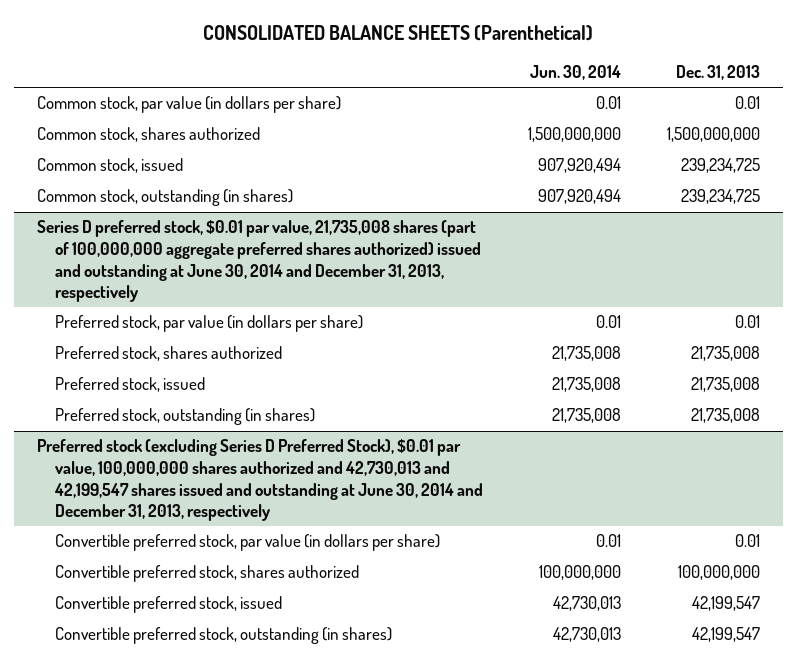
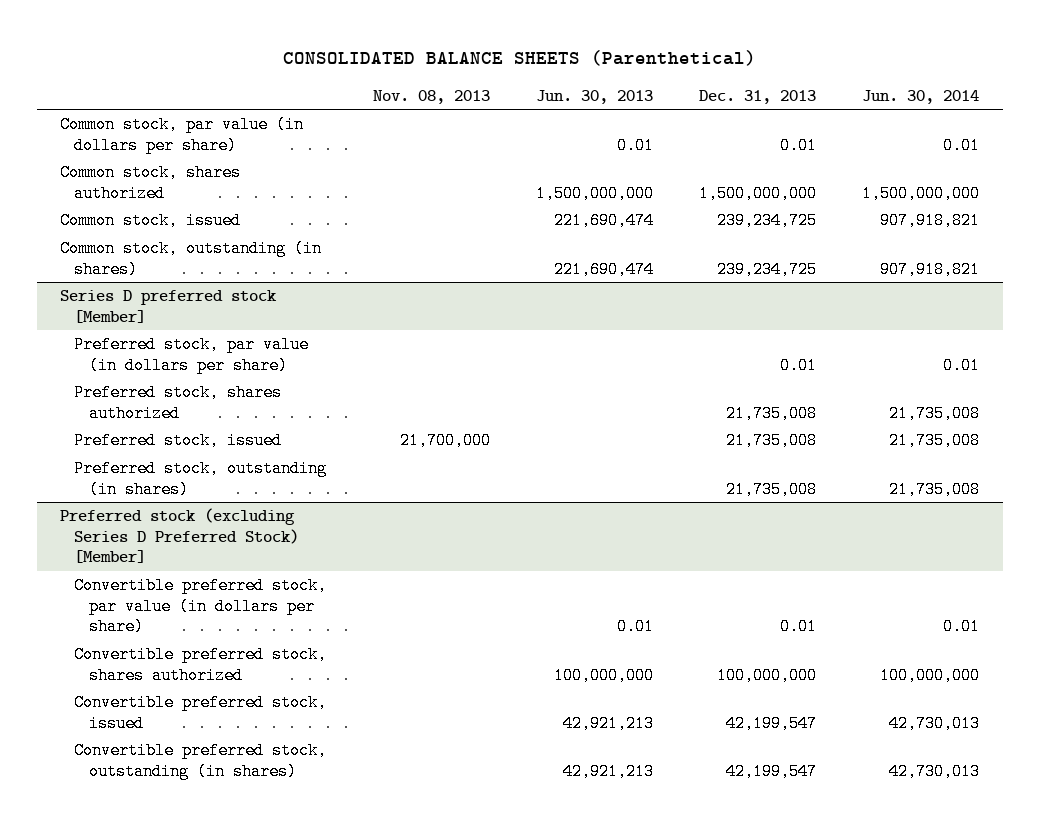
none -> [372,89,490,104] Nov. 08, 2013
none -> [535,89,653,104] Jun. 30, 2013
[36,220,481,303] Series D preferred stock, $0.01 par value, 21,735,008 shares (part of 100,000,000 aggregate preferred shares authorized) issued and outstanding at June 30, 2014 and December 31, 2013, respectively -> none
[538,158,622,174] 907,920,494 -> [880,212,981,230] 907,918,821
[538,189,622,205] 907,920,494 -> [880,260,981,278] 907,918,821
none -> [59,290,277,323] Series D preferred stock [Member]
[36,439,483,522] Preferred stock (excluding Series D Preferred Stock), $0.01 par value, 100,000,000 shares authorized and 42,730,013 and 42,199,547 shares issued and outstanding at June 30, 2014 and December 31, 2013, respectively -> none
none -> [59,508,300,564] Preferred stock (excluding Series D Preferred Stock) [Member]

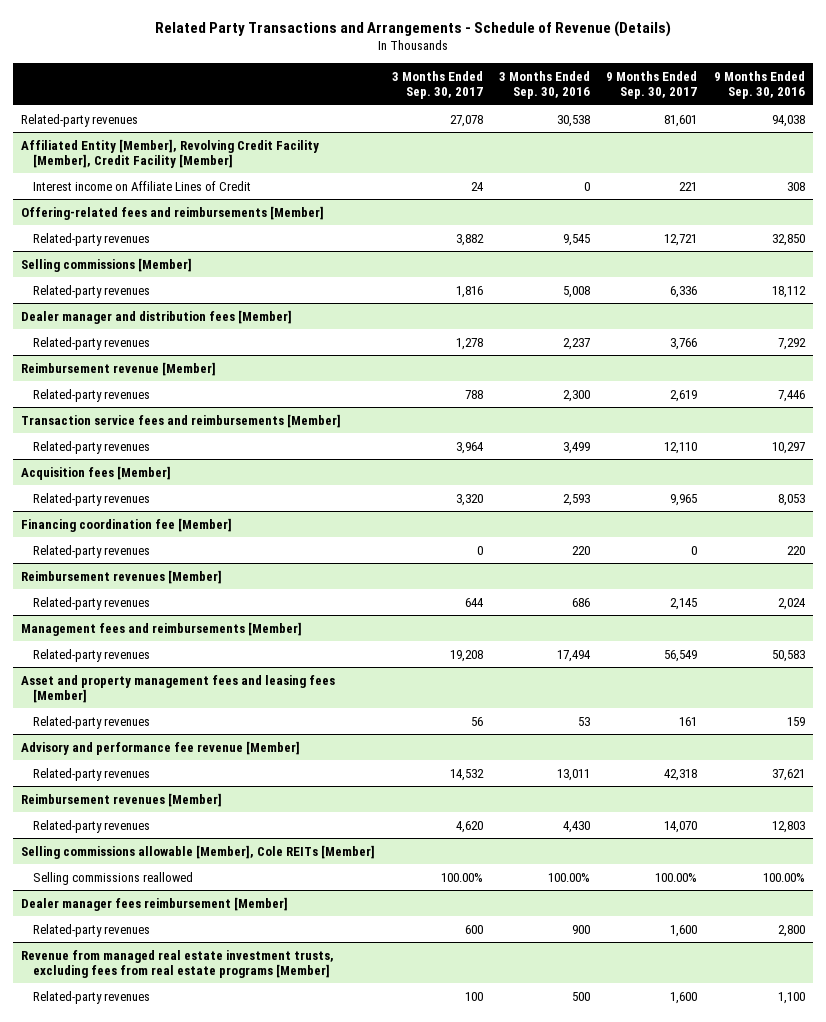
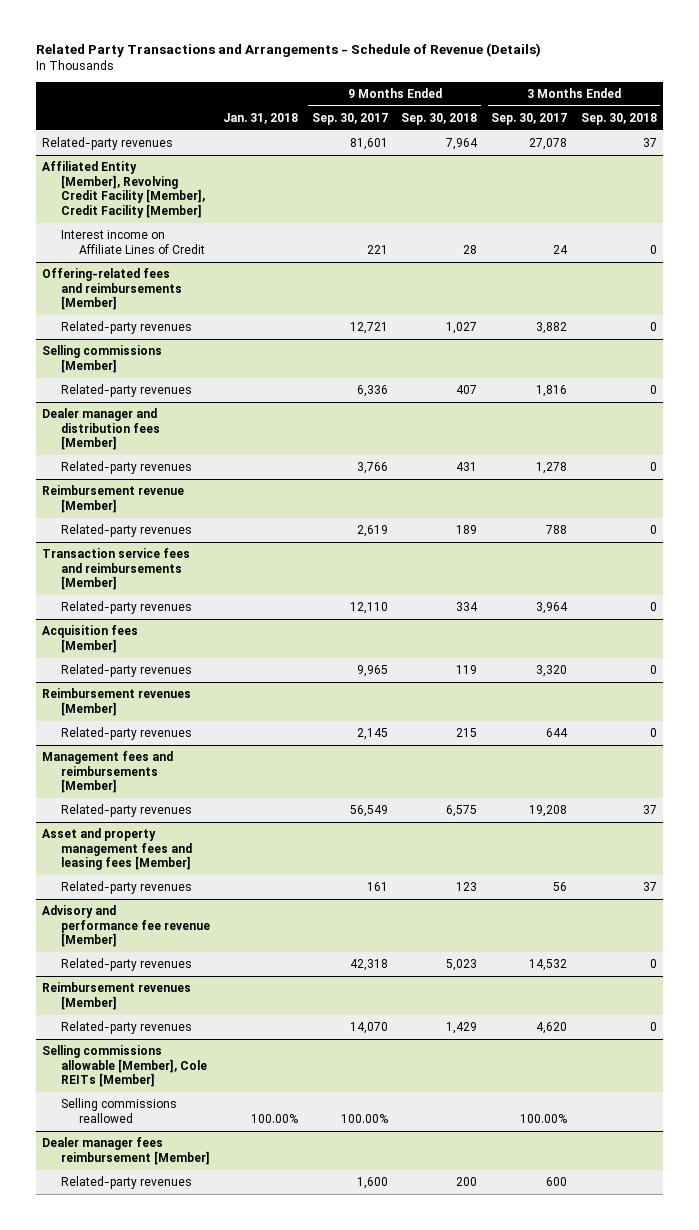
[498,70,590,100] 3 Months Ended Sep. 30, 2016 -> none
[713,70,805,100] 9 Months Ended Sep. 30, 2016 -> none
none -> [223,112,299,124] Jan. 31, 2018
none -> [401,112,478,125] Sep. 30, 2018
none -> [580,112,657,125] Sep. 30, 2018
[21,517,233,532] Financing coordination fee [Member] -> none
[33,544,151,558] Related-party revenues -> none
[21,949,335,979] Revenue from managed real estate investment trusts, excluding fees from real estate programs [Member] -> none
[33,990,151,1004] Related-party revenues -> none

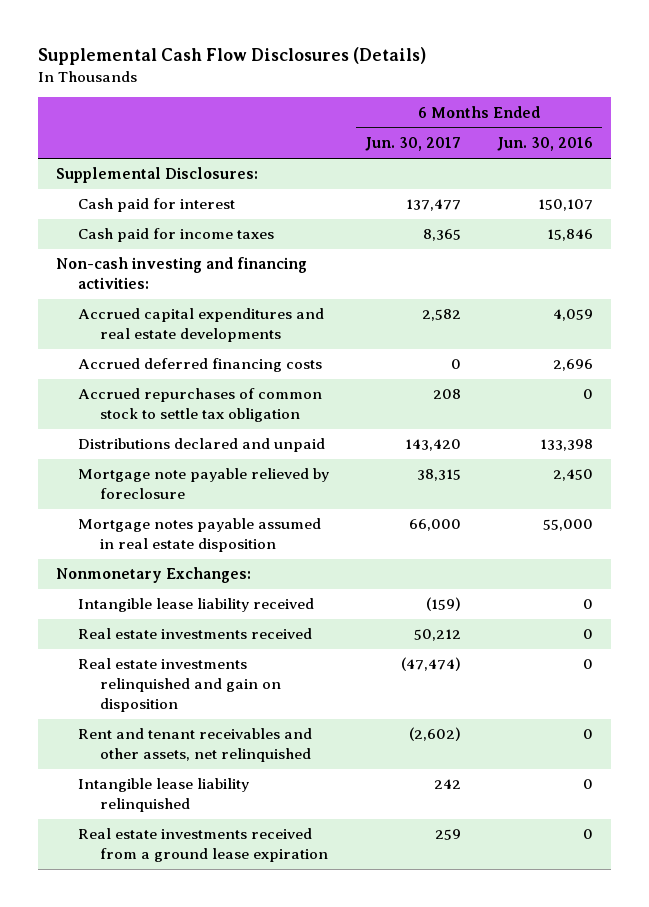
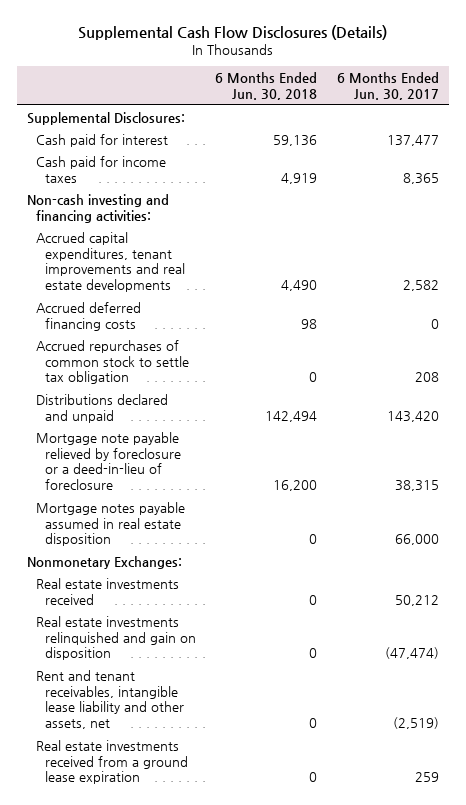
[497,137,594,152] Jun. 30, 2016 -> none
none -> [215,71,318,100] 6 Months Ended Jun. 30, 2018
[77,308,324,343] Accrued capital expenditures and real estate developments -> [35,231,185,293] Accrued capital expenditures, tenant improvements and real estate developments
[77,468,329,500] Mortgage note payable relieved by foreclosure -> [35,431,181,491] Mortgage note payable relieved by foreclosure or a deed-in-lieu of foreclosure
[77,598,314,613] Intangible lease liability received -> none
[77,778,249,813] Intangible lease liability relinquished -> none
[77,728,312,763] Rent and tenant receivables and other assets, net relinquished -> [35,669,184,730] Rent and tenant receivables, intangible lease liability and other assets, net
[408,727,461,742] (2,602) -> [392,717,439,730] (2,519)

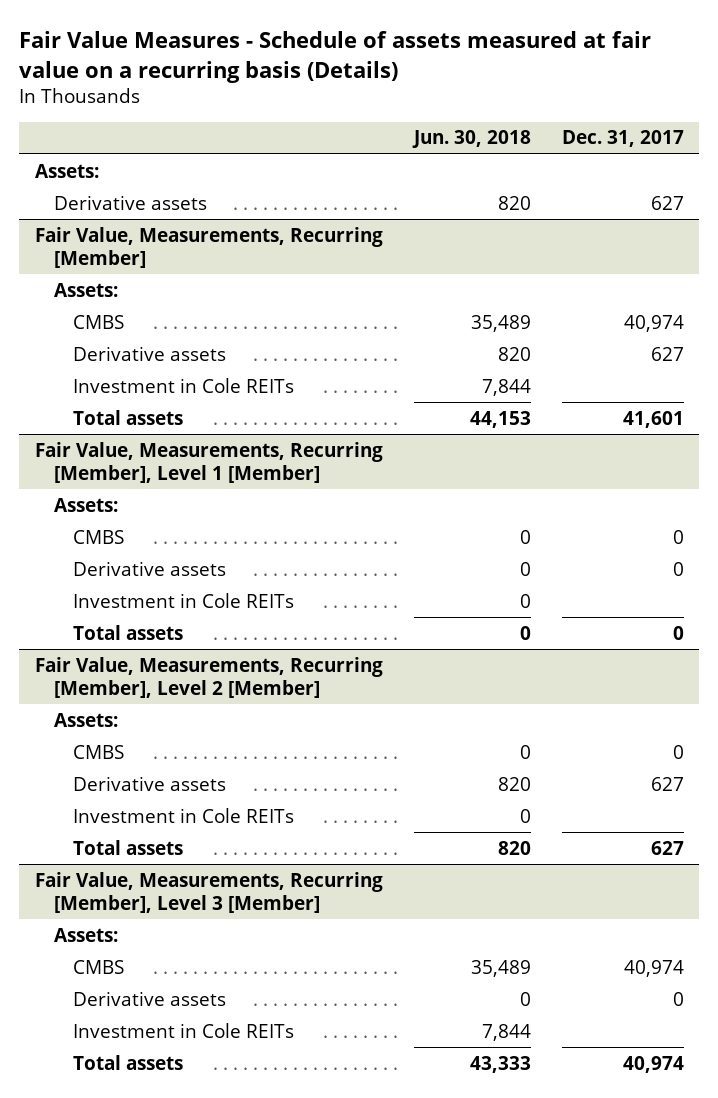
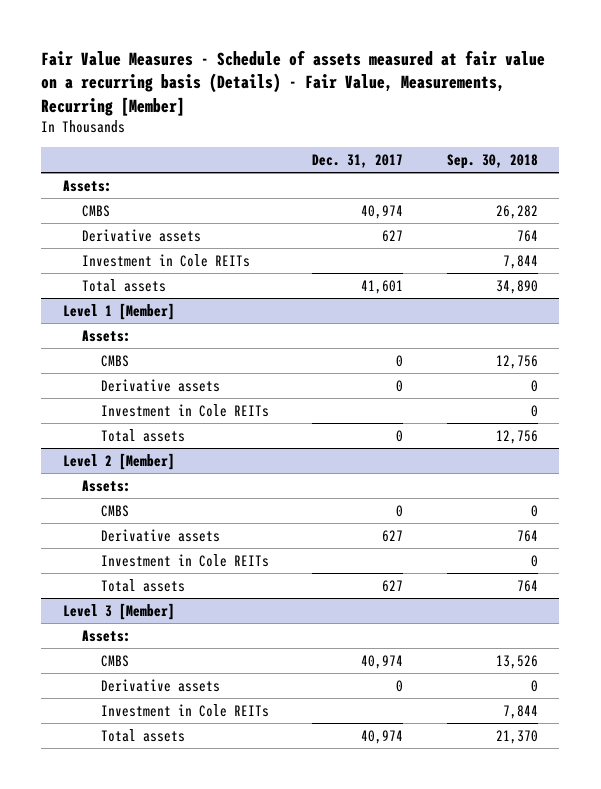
[19,31,652,83] Fair Value Measures - Schedule of assets measured at fair value on a recurring basis (Details) -> [41,49,546,116] Fair Value Measures - Schedule of assets measured at fair value on a recurring basis (Details) - Fair Value, Measurements, Recurring [Member]
[411,130,531,149] Jun. 30, 2018 -> none
none -> [446,154,538,170] Sep. 30, 2018
[54,194,208,210] Derivative assets -> none
[34,226,383,268] Fair Value, Measurements, Recurring [Member] -> none
[54,282,119,297] Assets: -> none
[34,441,383,483] Fair Value, Measurements, Recurring [Member], Level 1 [Member] -> none
none -> [63,302,176,320] Level 1 [Member]
[34,656,383,698] Fair Value, Measurements, Recurring [Member], Level 2 [Member] -> none
none -> [63,452,176,470] Level 2 [Member]
[34,871,383,913] Fair Value, Measurements, Recurring [Member], Level 3 [Member] -> none
none -> [63,602,176,620] Level 3 [Member]

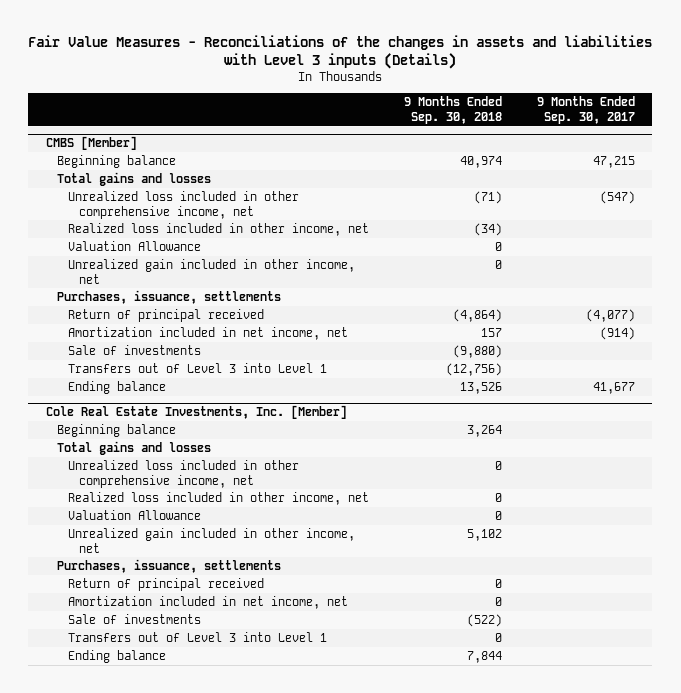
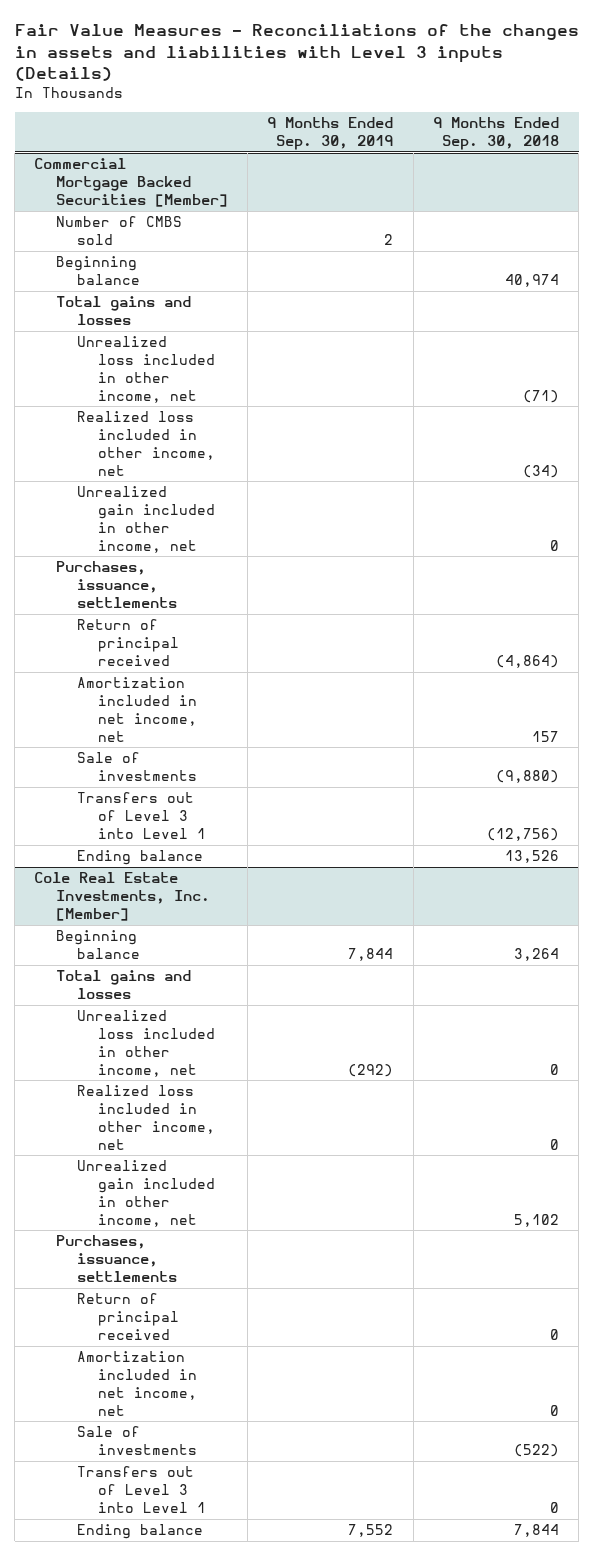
[536,96,635,124] 9 Months Ended Sep. 30, 2017 -> none
none -> [267,117,394,151] 9 Months Ended Sep. 30, 2019
[45,136,137,151] CMBS [Member] -> [34,158,228,207] Commercial Mortgage Backed Securities [Member]
none -> [55,216,182,246] Number of CMBS sold
[67,190,299,219] Unrealized loss included in other comprehensive income, net -> [76,336,216,403] Unrealized loss included in other income, net
[67,240,201,251] Valuation Allowance -> none
[67,459,299,488] Unrealized loss included in other comprehensive income, net -> [76,1010,216,1077] Unrealized loss included in other income, net
[67,509,201,520] Valuation Allowance -> none

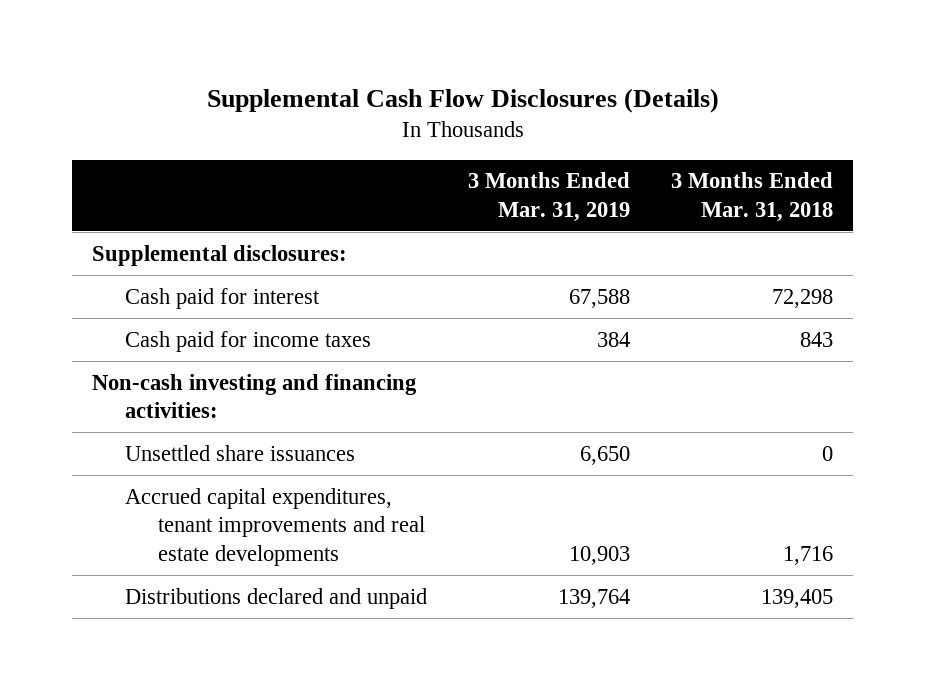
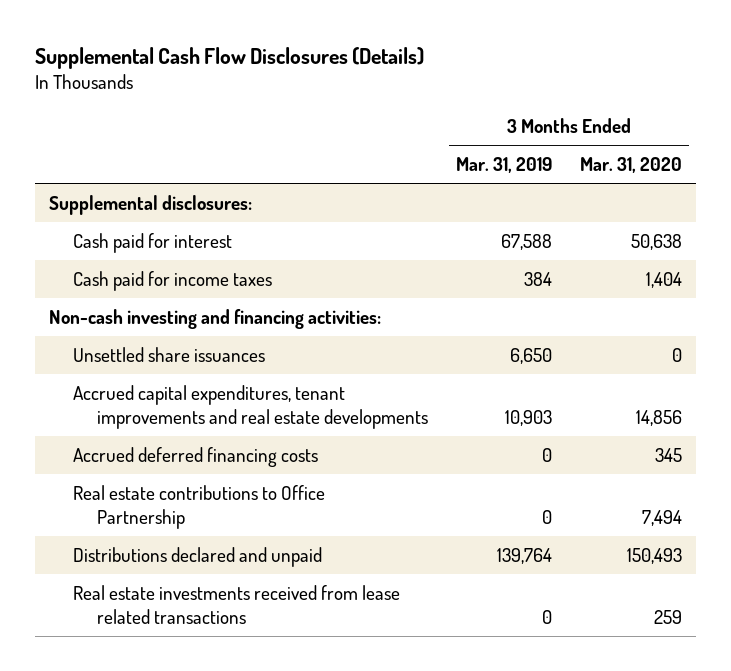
[671,172,834,223] 3 Months Ended Mar. 31, 2018 -> none
none -> [580,157,683,174] Mar. 31, 2020
none -> [72,446,318,467] Accrued deferred financing costs
none -> [72,484,325,529] Real estate contributions to Office Partnership
none -> [72,584,400,624] Real estate investments received from lease related transactions

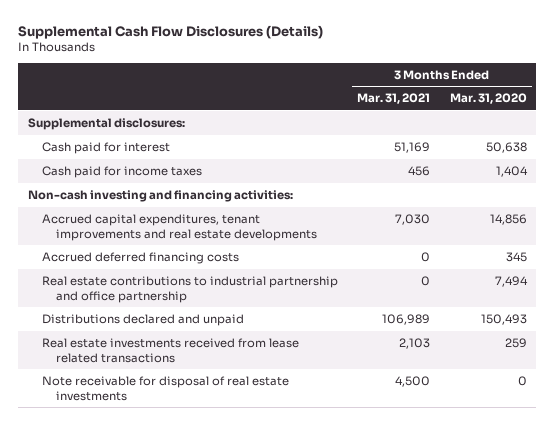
[456,157,553,174] Mar. 31, 2019 -> none
none -> [357,93,431,105] Mar. 31, 2021
[72,346,265,362] Unsettled share issuances -> none
[72,484,325,529] Real estate contributions to Office Partnership -> [41,275,338,303] Real estate contributions to industrial partnership and office partnership
none -> [41,375,289,401] Note receivable for disposal of real estate investments

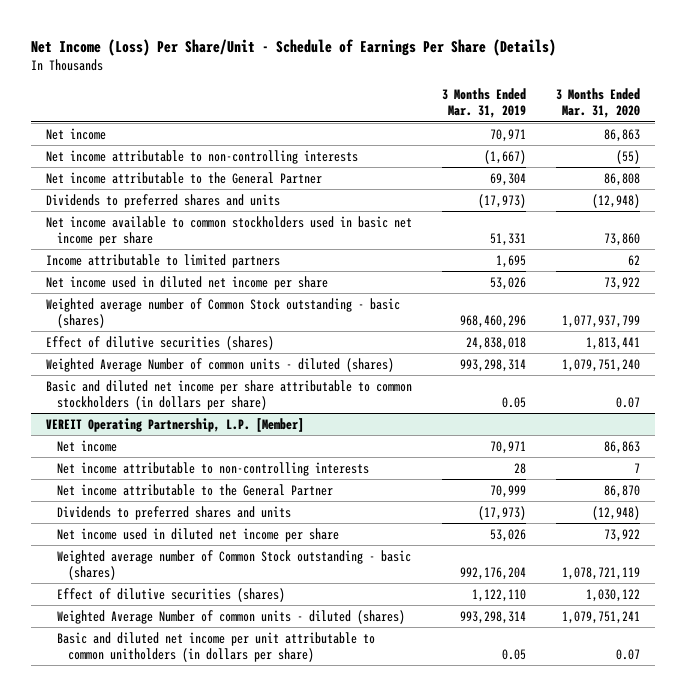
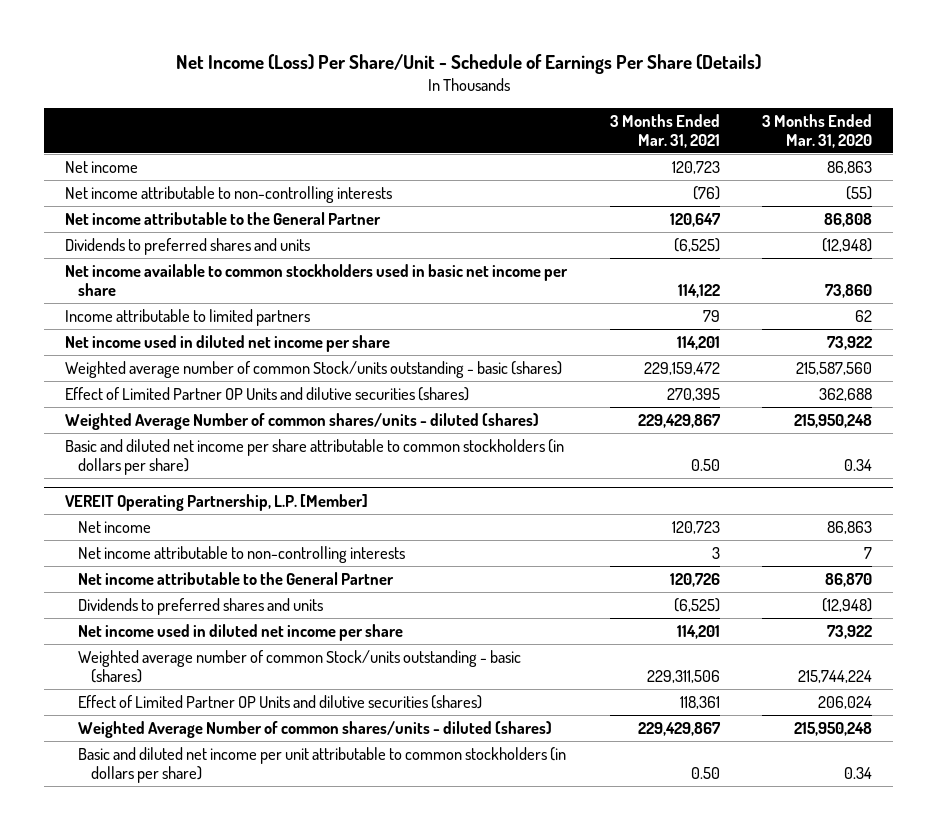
[441,88,526,119] 3 Months Ended Mar. 31, 2019 -> none
none -> [609,113,720,148] 3 Months Ended Mar. 31, 2021
[45,297,400,328] Weighted average number of Common Stock outstanding - basic (shares) -> [65,360,563,378] Weighted average number of common Stock/units outstanding - basic (shares)
[562,314,641,328] 1,077,937,799 -> [796,361,873,375] 215,587,560
[45,335,274,350] Effect of dilutive securities (shares) -> [65,386,470,401] Effect of Limited Partner OP Units and dilutive securities (shares)
[586,336,641,350] 1,813,441 -> [819,387,873,401] 362,688
[45,357,394,372] Weighted Average Number of common units - diluted (shares) -> [65,412,540,430] Weighted Average Number of common shares/units - diluted (shares)
[562,358,641,372] 1,079,751,240 -> [794,413,873,428] 215,950,248
[616,396,641,408] 0.07 -> [844,459,873,472] 0.34
[56,549,411,580] Weighted average number of Common Stock outstanding - basic (shares) -> [78,649,522,684] Weighted average number of common Stock/units outstanding - basic (shares)
[562,566,641,580] 1,078,721,119 -> [798,670,873,684] 215,744,224
[56,587,285,602] Effect of dilutive securities (shares) -> [78,694,483,709] Effect of Limited Partner OP Units and dilutive securities (shares)
[586,588,641,602] 1,030,122 -> [818,695,873,709] 206,024
[56,609,405,624] Weighted Average Number of common units - diluted (shares) -> [78,720,553,738] Weighted Average Number of common shares/units - diluted (shares)
[562,610,641,624] 1,079,751,241 -> [794,721,873,736] 215,950,248
[56,631,375,662] Basic and diluted net income per unit attributable to common unitholders (in dollars per share) -> [78,746,567,784] Basic and diluted net income per unit attributable to common stockholders (in dollars per share)
[616,648,641,660] 0.07 -> [844,767,873,780] 0.34

